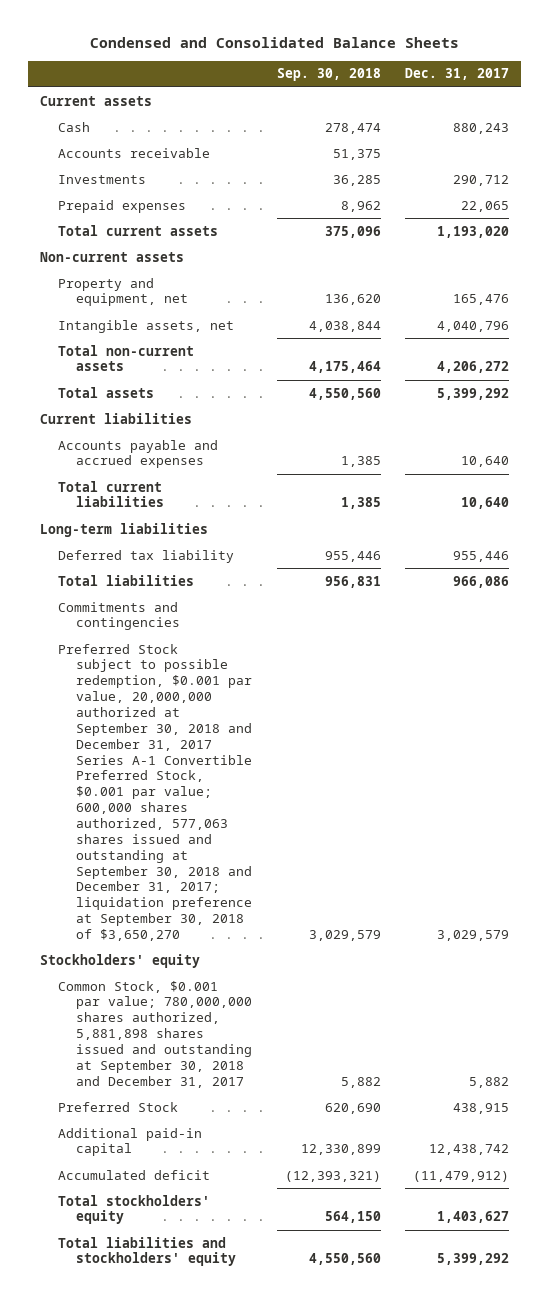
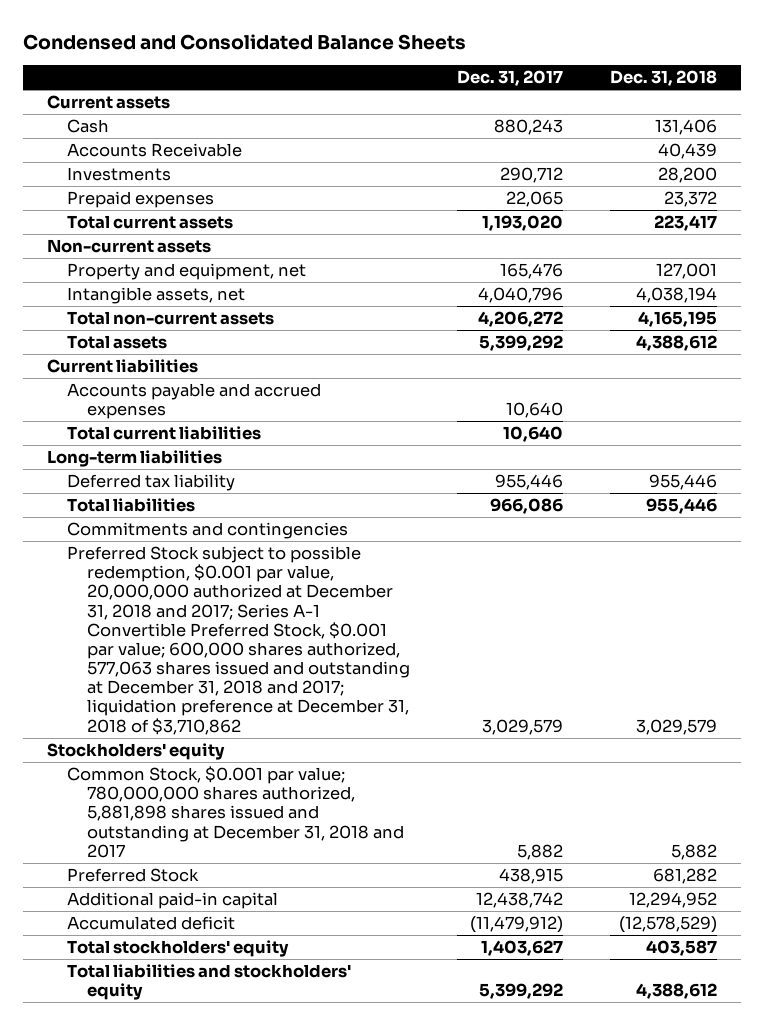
[276,68,381,82] Sep. 30, 2018 -> none
none -> [610,70,718,87] Dec. 31, 2018
[58,147,211,158] Accounts receivable -> [66,143,242,158] Accounts Receivable
[58,643,253,942] Preferred Stock subject to possible redemption, $0.001 par value, 20,000,000 authorized at September 30, 2018 and December 31, 2017 Series A-1 Convertible Preferred Stock, $0.001 par value; 600,000 shares authorized, 577,063 shares issued and outstanding at September 30, 2018 and December 31, 2017; liquidation preference at September 30, 2018 of $3,650,270 -> [66,546,410,735] Preferred Stock subject to possible redemption, $0.001 par value, 20,000,000 authorized at December 31, 2018 and 2017; Series A-1 Convertible Preferred Stock, $0.001 par value; 600,000 shares authorized, 577,063 shares issued and outstanding at December 31, 2018 and 2017; liquidation preference at December 31, 2018 of $3,710,862
[58,980,253,1088] Common Stock, $0.001 par value; 780,000,000 shares authorized, 5,881,898 shares issued and outstanding at September 30, 2018 and December 31, 2017 -> [66,766,404,858] Common Stock, $0.001 par value; 780,000,000 shares authorized, 5,881,898 shares issued and outstanding at December 31, 2018 and 2017

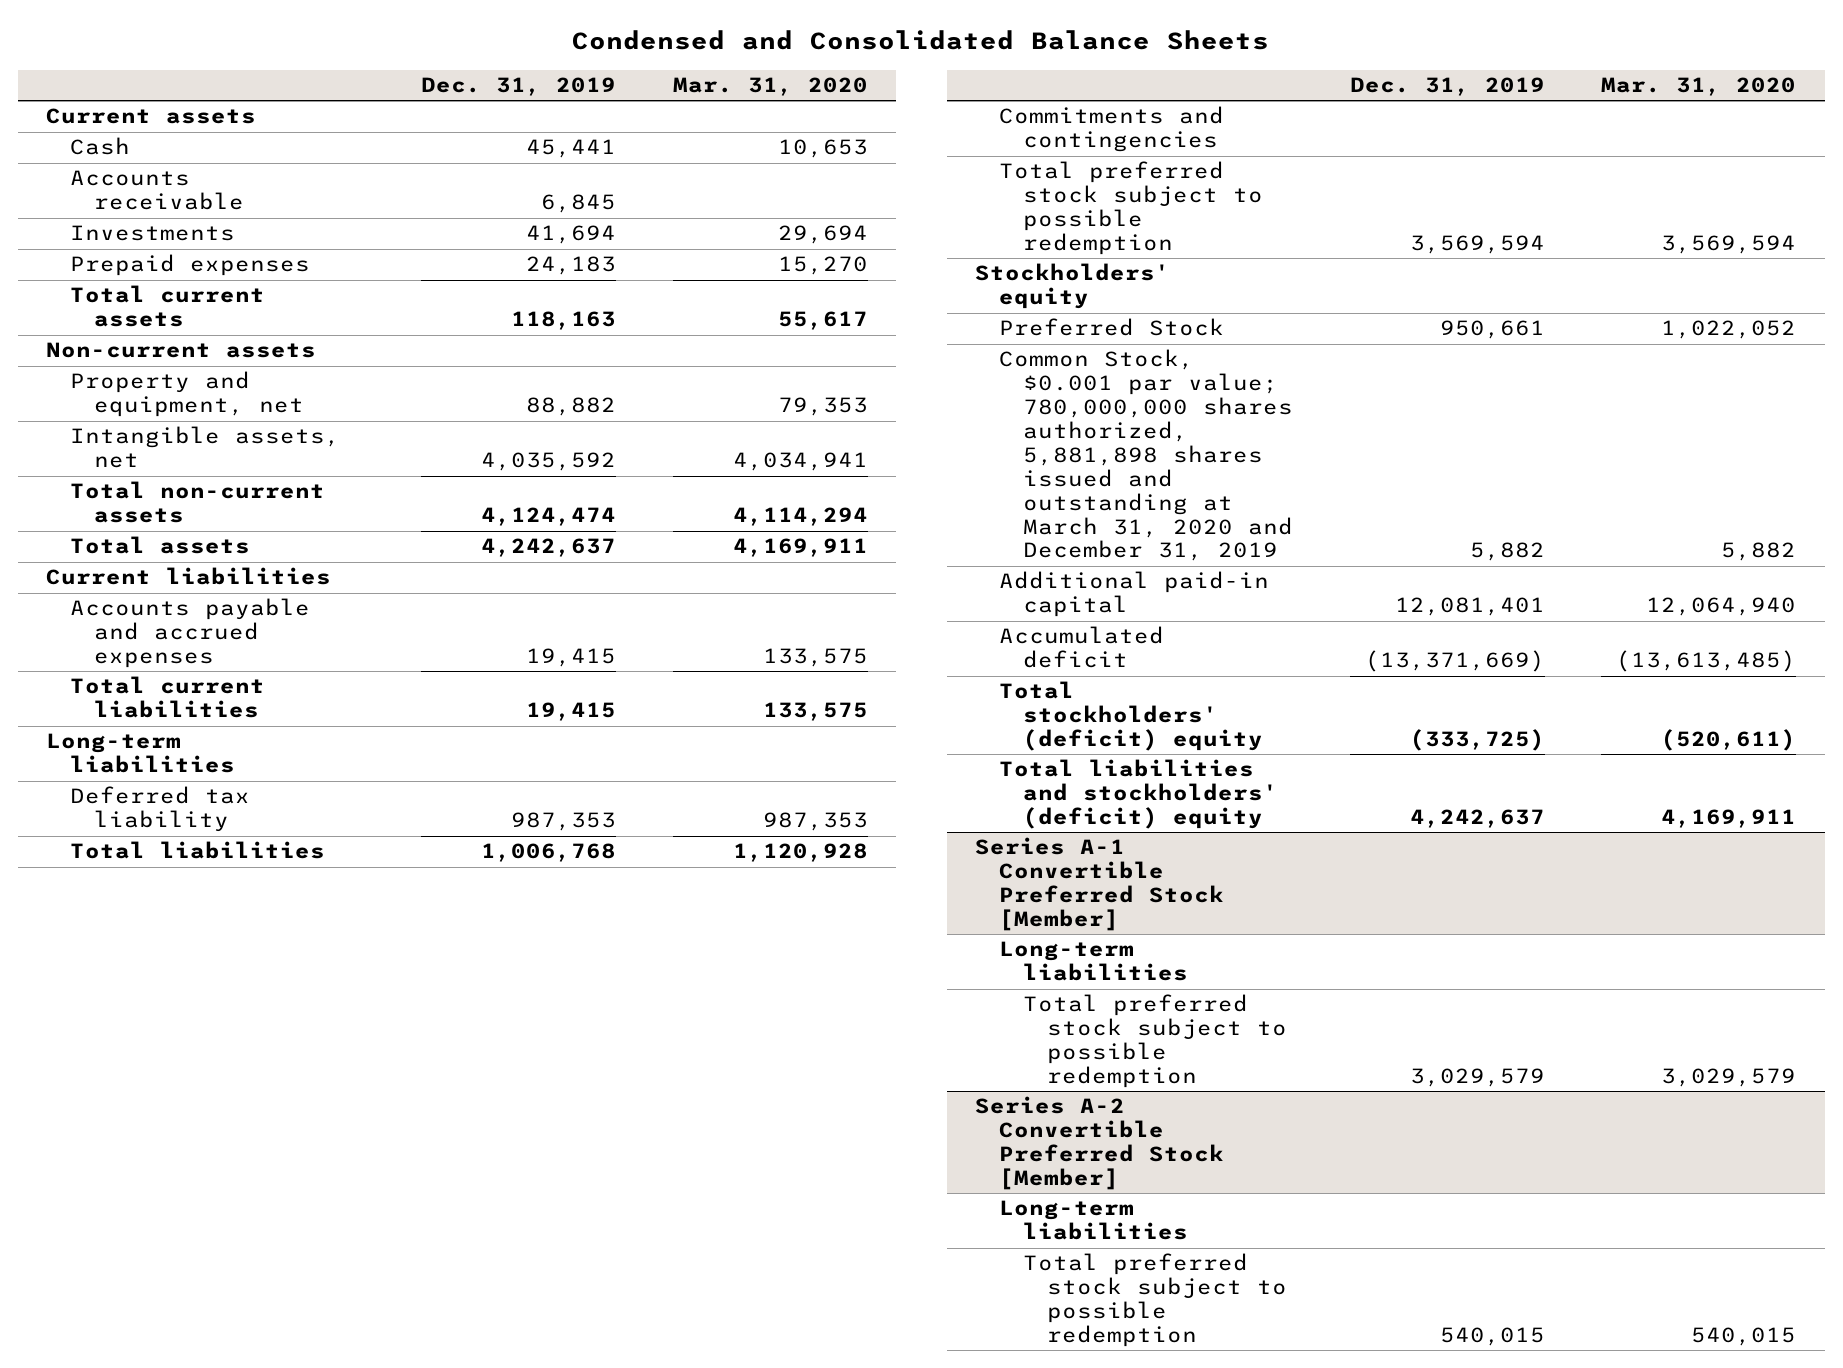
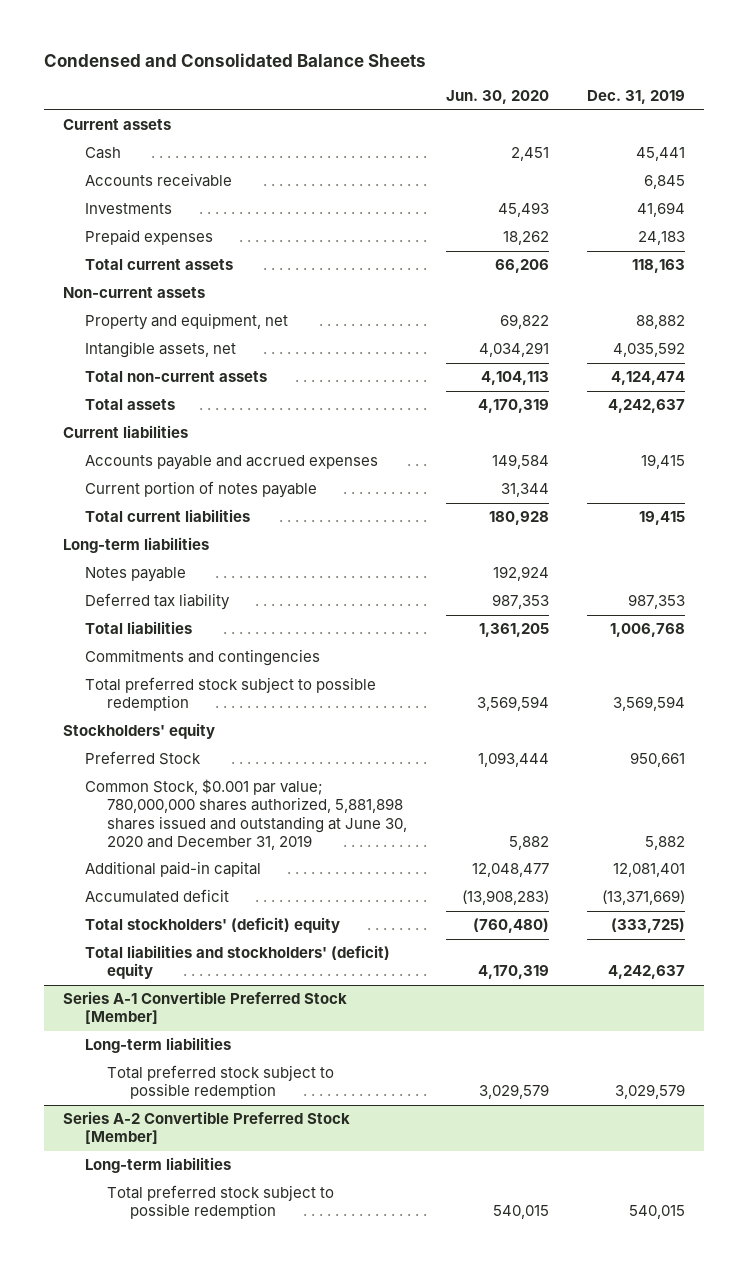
[672,77,868,97] Mar. 31, 2020 -> none
none -> [445,90,549,105] Jun. 30, 2020
none -> [85,481,318,499] Current portion of notes payable
none -> [85,567,187,583] Notes payable
[999,349,1294,562] Common Stock, $0.001 par value; 780,000,000 shares authorized, 5,881,898 shares issued and outstanding at March 31, 2020 and December 31, 2019 -> [85,779,408,850] Common Stock, $0.001 par value; 780,000,000 shares authorized, 5,881,898 shares issued and outstanding at June 30, 2020 and December 31, 2019

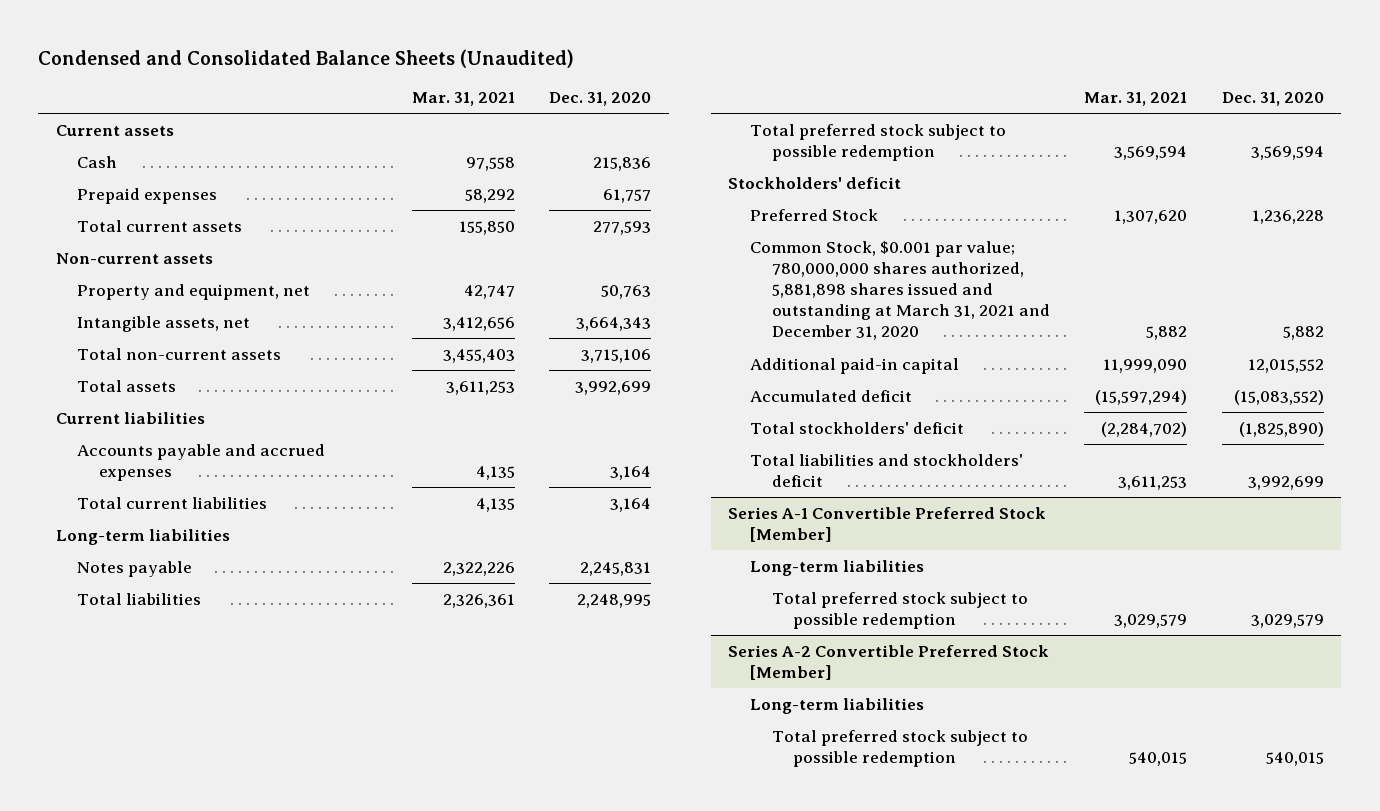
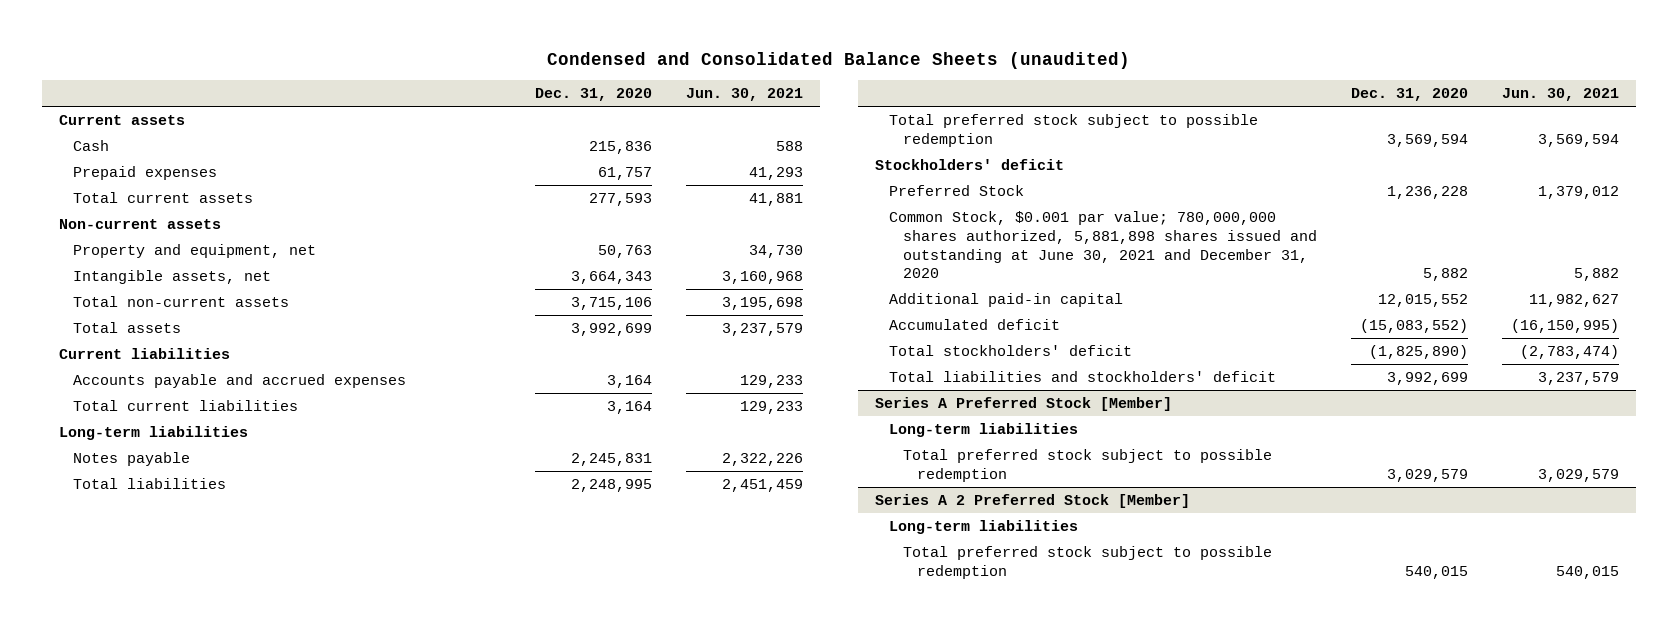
[38,48,575,68] Condensed and Consolidated Balance Sheets (Unaudited) -> [546,52,1130,70] Condensed and Consolidated Balance Sheets (unaudited)
[411,92,515,107] Mar. 31, 2021 -> none
none -> [685,88,803,102] Jun. 30, 2021
[749,240,1050,341] Common Stock, $0.001 par value; 780,000,000 shares authorized, 5,881,898 shares issued and outstanding at March 31, 2021 and December 31, 2020 -> [888,211,1317,279] Common Stock, $0.001 par value; 780,000,000 shares authorized, 5,881,898 shares issued and outstanding at June 30, 2021 and December 31, 2020
[728,506,1047,542] Series A-1 Convertible Preferred Stock [Member] -> [874,397,1172,412] Series A Preferred Stock [Member]
[728,644,1050,680] Series A-2 Convertible Preferred Stock [Member] -> [874,494,1190,509] Series A 2 Preferred Stock [Member]

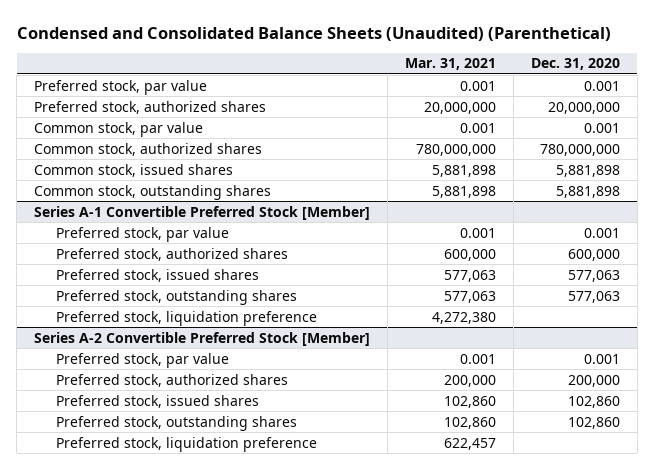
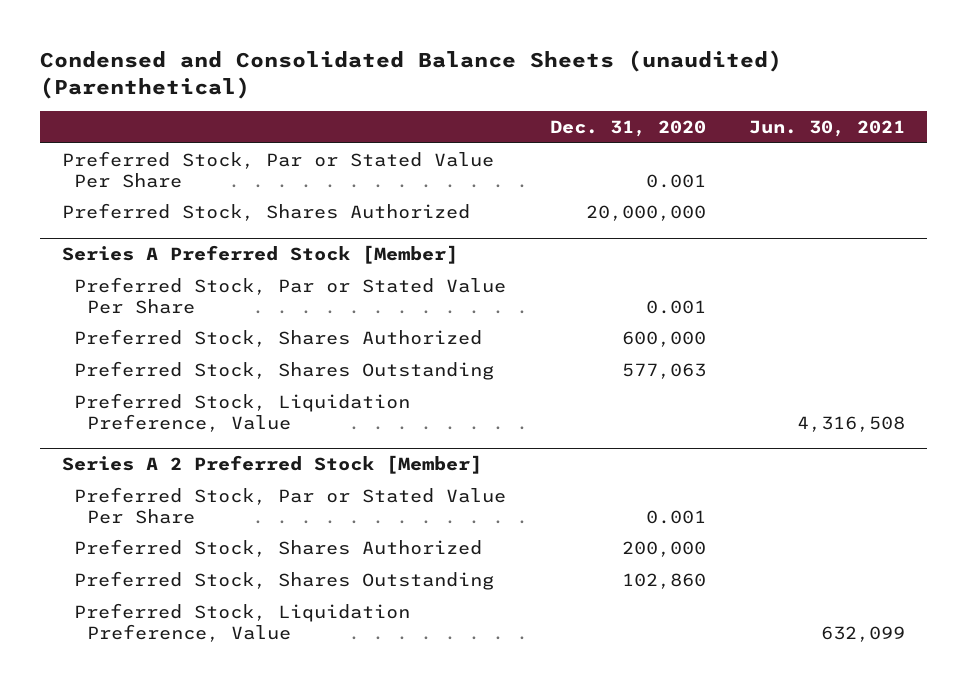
[16,26,611,41] Condensed and Consolidated Balance Sheets (Unaudited) (Parenthetical) -> [39,49,782,99] Condensed and Consolidated Balance Sheets (unaudited) (Parenthetical)
[404,58,496,71] Mar. 31, 2021 -> none
none -> [749,120,906,138] Jun. 30, 2021
[33,121,203,137] Common stock, par value -> none
[33,142,262,156] Common stock, authorized shares -> none
[33,163,233,177] Common stock, issued shares -> none
[33,184,271,200] Common stock, outstanding shares -> none
[56,268,260,282] Preferred stock, issued shares -> none
[56,394,260,408] Preferred stock, issued shares -> none
[33,79,207,95] Preferred stock, par value -> [61,150,494,188] Preferred Stock, Par or Stated Value Per Share
[33,100,266,114] Preferred stock, authorized shares -> [61,202,470,221] Preferred Stock, Shares Authorized
[33,205,370,220] Series A-1 Convertible Preferred Stock [Member] -> [61,245,458,265] Series A Preferred Stock [Member]
[56,226,230,242] Preferred stock, par value -> [74,276,507,314] Preferred Stock, Par or Stated Value Per Share
[56,247,289,261] Preferred stock, authorized shares -> [74,328,483,347] Preferred Stock, Shares Authorized
[56,289,298,305] Preferred stock, outstanding shares -> [74,360,495,380] Preferred Stock, Shares Outstanding
[56,310,318,326] Preferred stock, liquidation preference -> [74,392,411,432] Preferred Stock, Liquidation Preference, Value
[33,331,370,346] Series A-2 Convertible Preferred Stock [Member] -> [61,455,482,475] Series A 2 Preferred Stock [Member]
[56,352,230,368] Preferred stock, par value -> [74,486,507,524] Preferred Stock, Par or Stated Value Per Share
[56,373,289,387] Preferred stock, authorized shares -> [74,538,483,557] Preferred Stock, Shares Authorized
[56,415,298,431] Preferred stock, outstanding shares -> [74,570,495,590] Preferred Stock, Shares Outstanding
[56,436,318,452] Preferred stock, liquidation preference -> [74,602,411,642] Preferred Stock, Liquidation Preference, Value

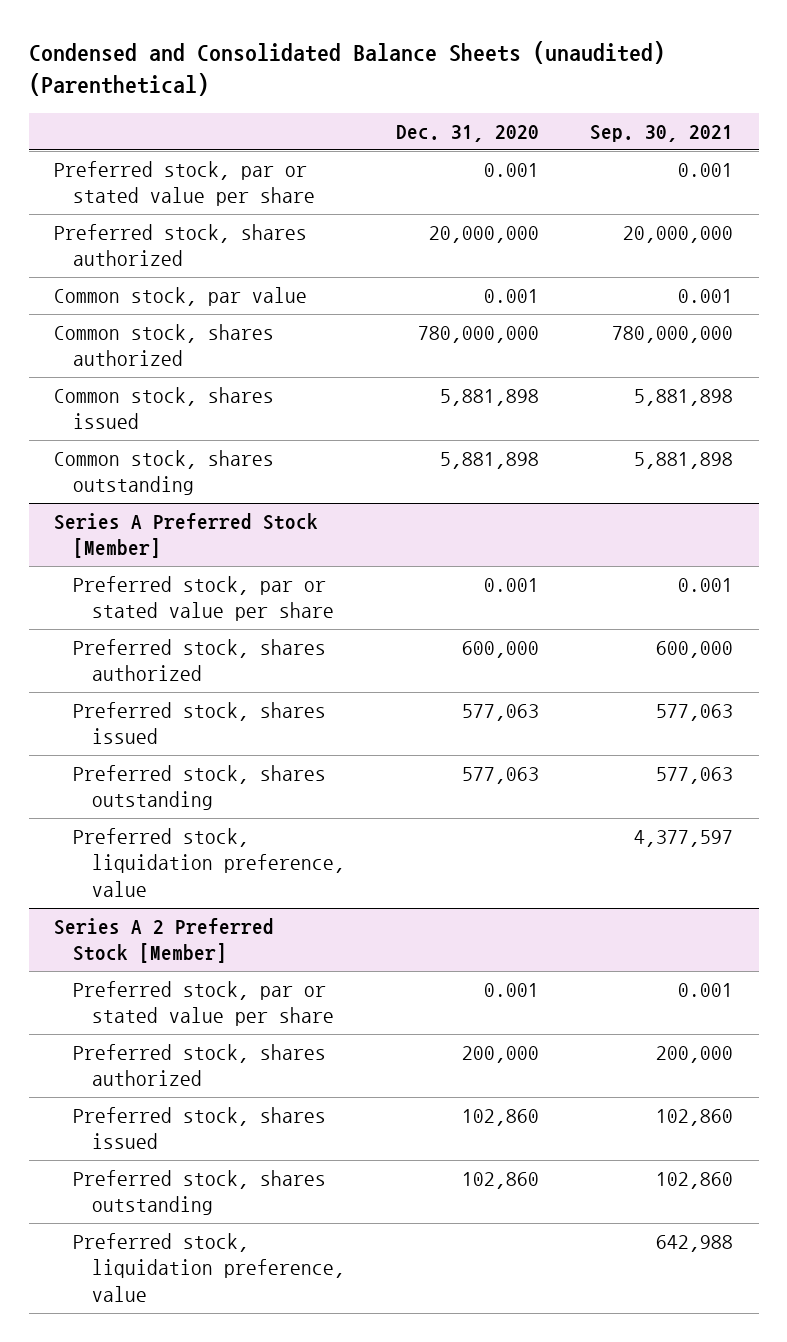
[749,120,906,138] Jun. 30, 2021 -> none
none -> [590,124,734,142] Sep. 30, 2021
[61,150,494,188] Preferred Stock, Par or Stated Value Per Share -> [54,161,315,207] Preferred stock, par or stated value per share
[61,202,470,221] Preferred Stock, Shares Authorized -> [54,224,308,267] Preferred stock, shares authorized
none -> [54,287,308,307] Common stock, par value
none -> [54,324,275,367] Common stock, shares authorized
none -> [54,387,275,430] Common stock, shares issued
none -> [54,450,275,496] Common stock, shares outstanding
[74,276,507,314] Preferred Stock, Par or Stated Value Per Share -> [72,576,334,622] Preferred stock, par or stated value per share
[74,328,483,347] Preferred Stock, Shares Authorized -> [72,639,326,682] Preferred stock, shares authorized
none -> [72,702,326,745] Preferred stock, shares issued
[74,360,495,380] Preferred Stock, Shares Outstanding -> [72,765,326,811] Preferred stock, shares outstanding
[74,392,411,432] Preferred Stock, Liquidation Preference, Value -> [72,828,345,897] Preferred stock, liquidation preference, value
[74,486,507,524] Preferred Stock, Par or Stated Value Per Share -> [72,981,334,1027] Preferred stock, par or stated value per share
[74,538,483,557] Preferred Stock, Shares Authorized -> [72,1044,326,1087] Preferred stock, shares authorized
none -> [72,1107,326,1150] Preferred stock, shares issued
[74,570,495,590] Preferred Stock, Shares Outstanding -> [72,1170,326,1216] Preferred stock, shares outstanding
[74,602,411,642] Preferred Stock, Liquidation Preference, Value -> [72,1233,345,1302] Preferred stock, liquidation preference, value

